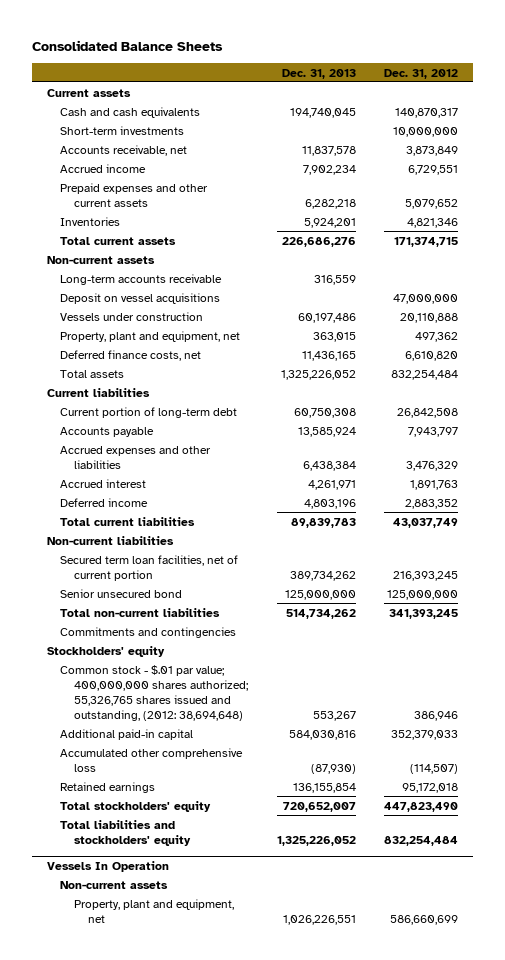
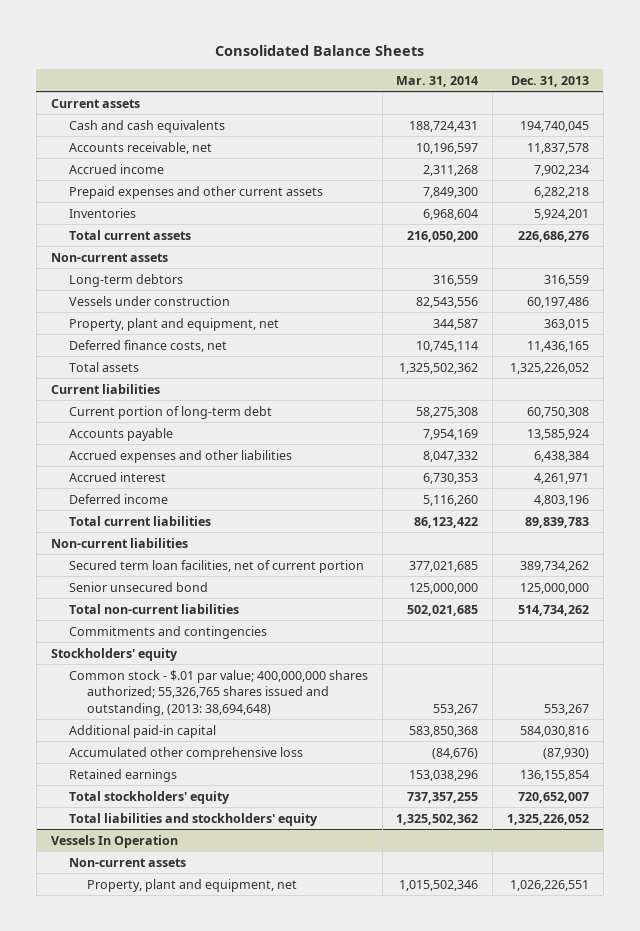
[384,68,459,79] Dec. 31, 2012 -> none
none -> [396,75,479,87] Mar. 31, 2014
[60,125,185,135] Short-term investments -> none
[60,292,221,304] Deposit on vessel acquisitions -> none
[60,273,223,285] Long-term accounts receivable -> [68,273,183,287] Long-term debtors
[60,664,249,721] Common stock - $.01 par value; 400,000,000 shares authorized; 55,326,765 shares issued and outstanding, (2012: 38,694,648) -> [68,669,368,716] Common stock - $.01 par value; 400,000,000 shares authorized; 55,326,765 shares issued and outstanding, (2013: 38,694,648)

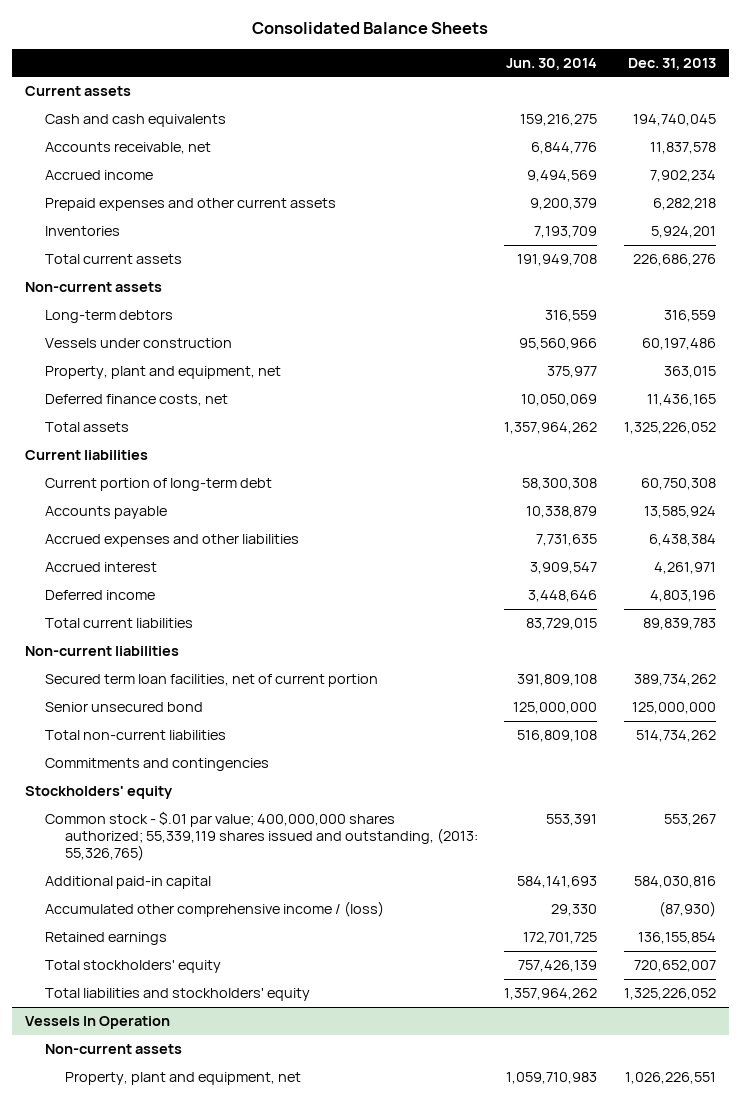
[396,75,479,87] Mar. 31, 2014 -> none
none -> [506,57,598,70] Jun. 30, 2014
[68,669,368,716] Common stock - $.01 par value; 400,000,000 shares authorized; 55,326,765 shares issued and outstanding, (2013: 38,694,648) -> [44,811,478,862] Common stock - $.01 par value; 400,000,000 shares authorized; 55,339,119 shares issued and outstanding, (2013: 55,326,765)
[68,746,303,760] Accumulated other comprehensive loss -> [44,901,384,918] Accumulated other comprehensive income / (loss)

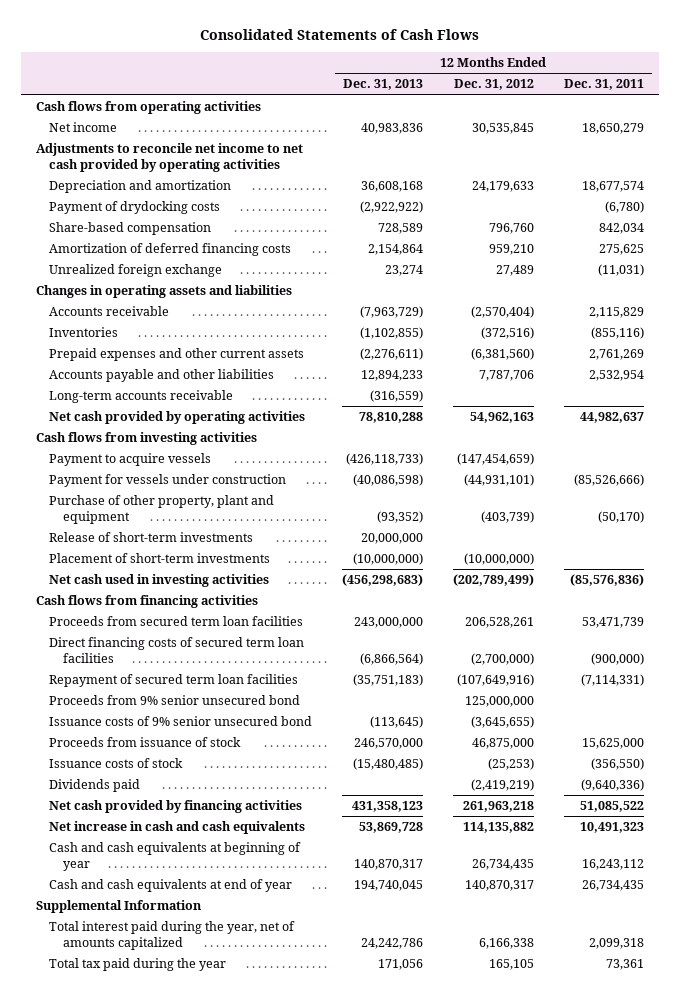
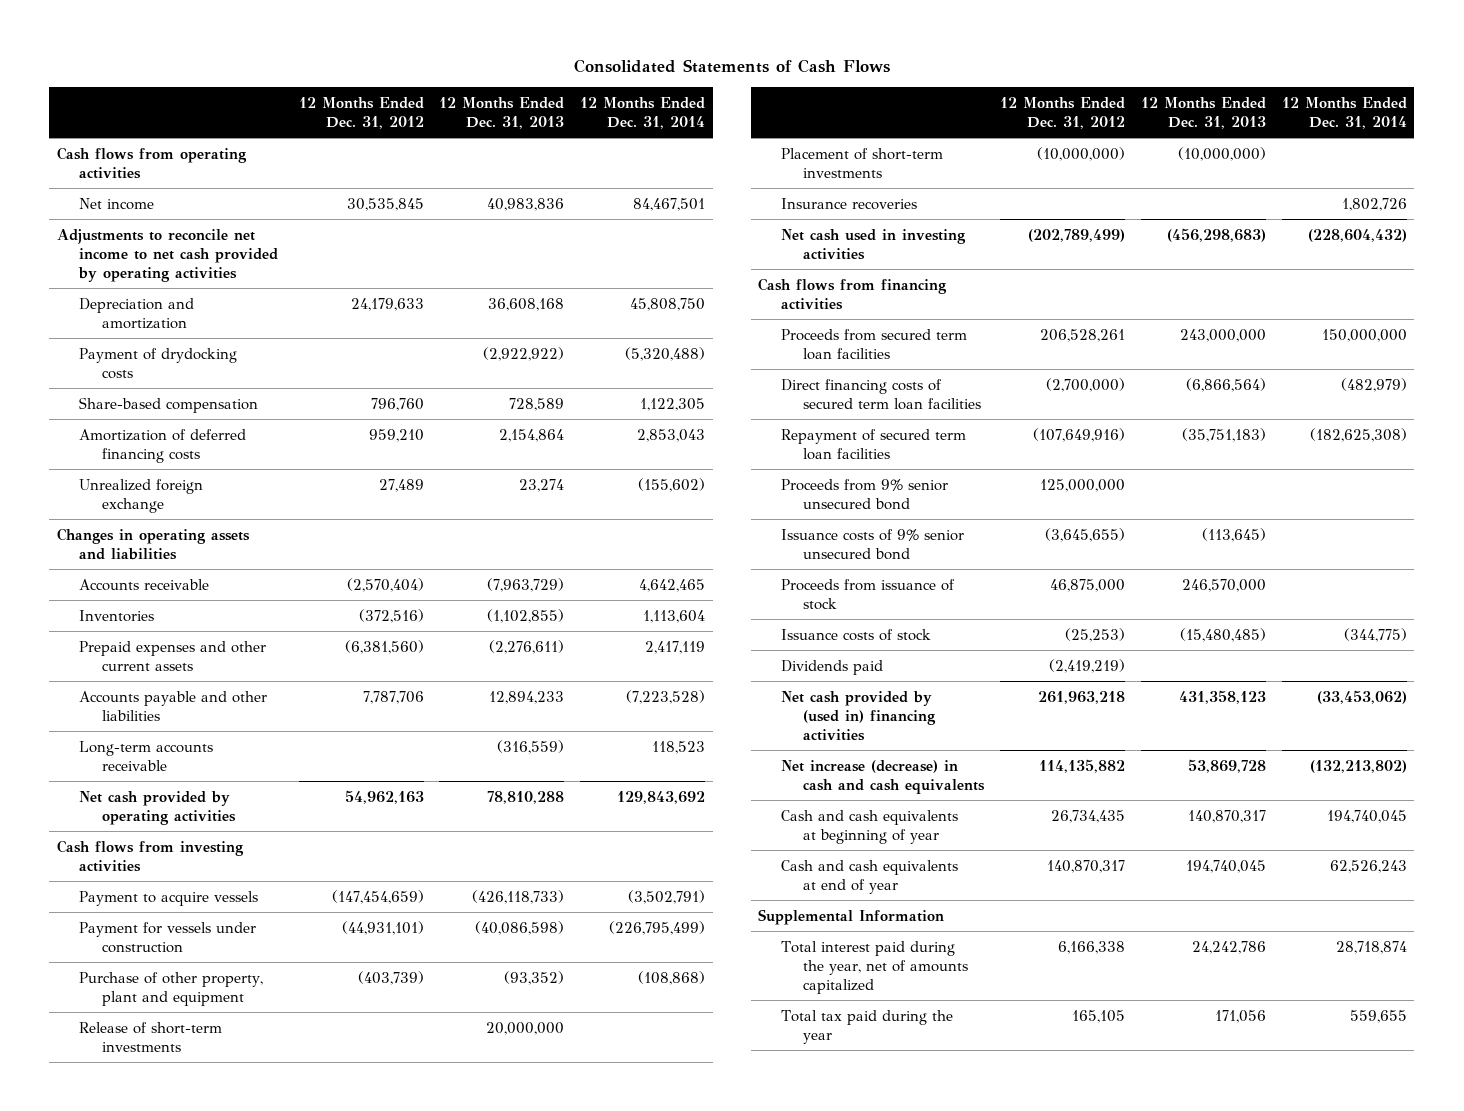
[564,79,645,91] Dec. 31, 2011 -> none
none -> [580,96,706,130] 12 Months Ended Dec. 31, 2014
none -> [780,197,917,210] Insurance recoveries
[49,800,303,814] Net cash provided by financing activities -> [780,690,937,741] Net cash provided by (used in) financing activities
[49,821,306,835] Net increase in cash and cash equivalents -> [780,759,986,794] Net increase (decrease) in cash and cash equivalents

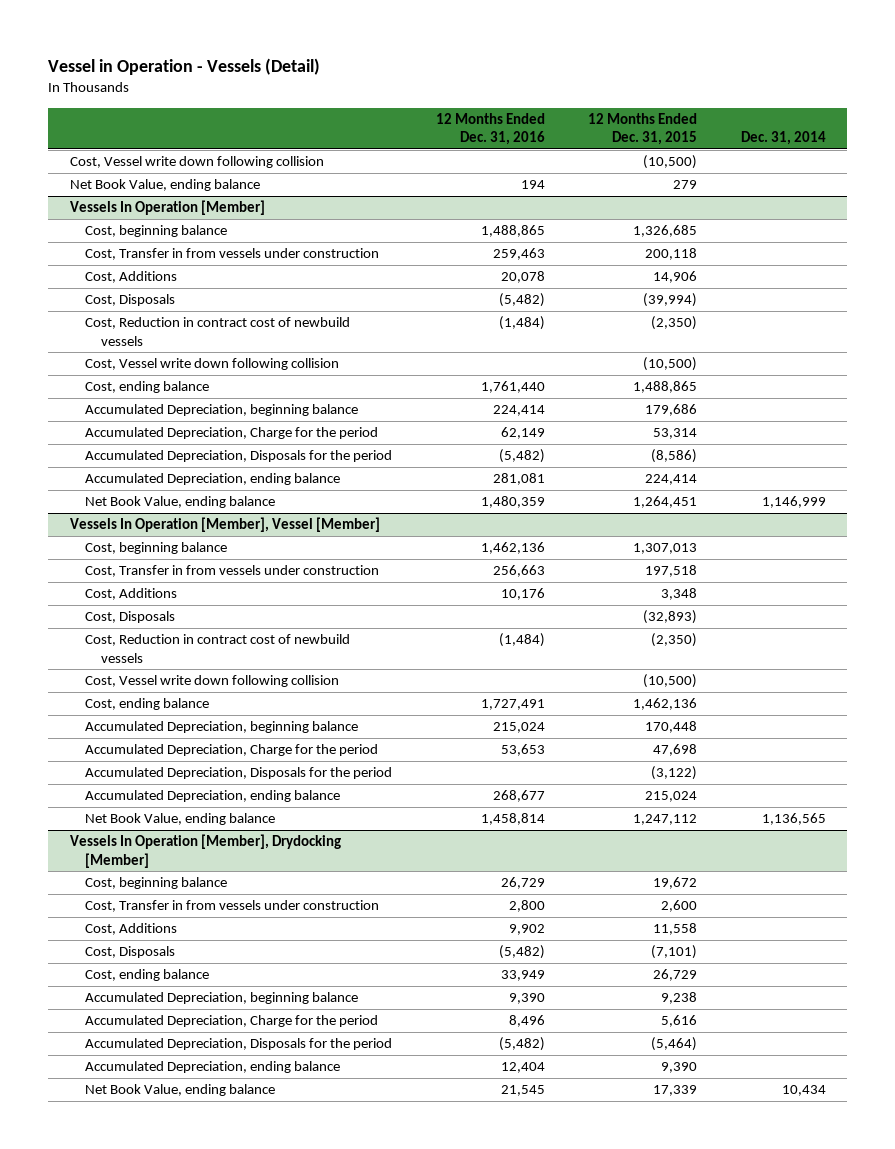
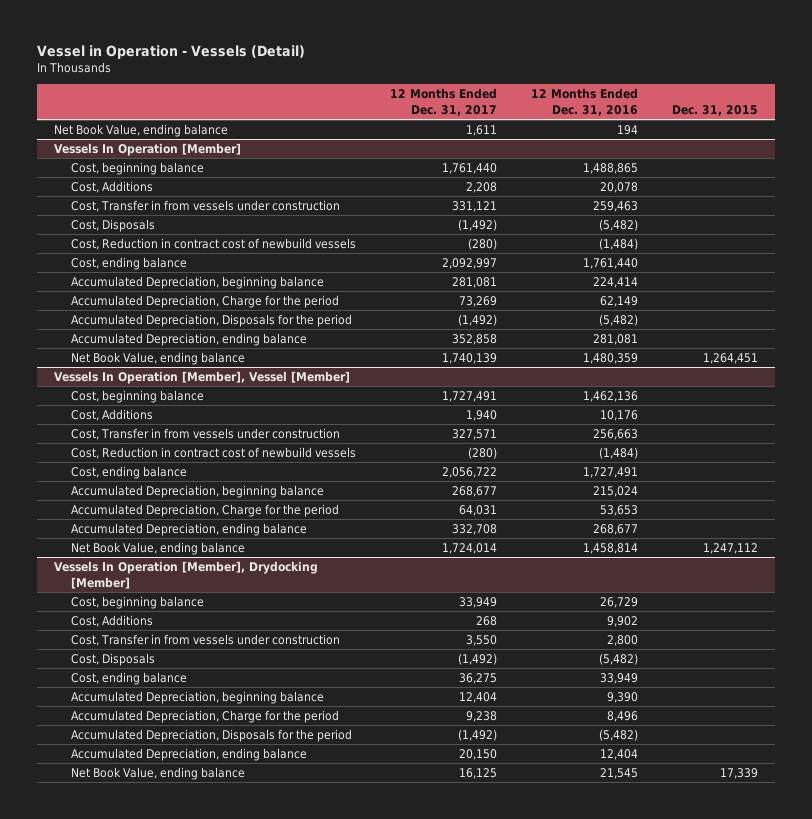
[588,112,698,146] 12 Months Ended Dec. 31, 2015 -> none
[740,131,826,146] Dec. 31, 2014 -> none
none -> [390,88,498,117] 12 Months Ended Dec. 31, 2017
none -> [671,105,758,117] Dec. 31, 2015
[69,156,324,169] Cost, Vessel write down following collision -> none
[85,248,380,261] Cost, Transfer in from vessels under construction -> [71,200,341,213] Cost, Transfer in from vessels under construction
[85,358,340,371] Cost, Vessel write down following collision -> none
[85,611,176,624] Cost, Disposals -> none
[85,565,380,578] Cost, Transfer in from vessels under construction -> [71,428,341,441] Cost, Transfer in from vessels under construction
[85,675,340,688] Cost, Vessel write down following collision -> none
[85,767,393,780] Accumulated Depreciation, Disposals for the period -> none
[85,900,380,913] Cost, Transfer in from vessels under construction -> [71,634,341,647] Cost, Transfer in from vessels under construction

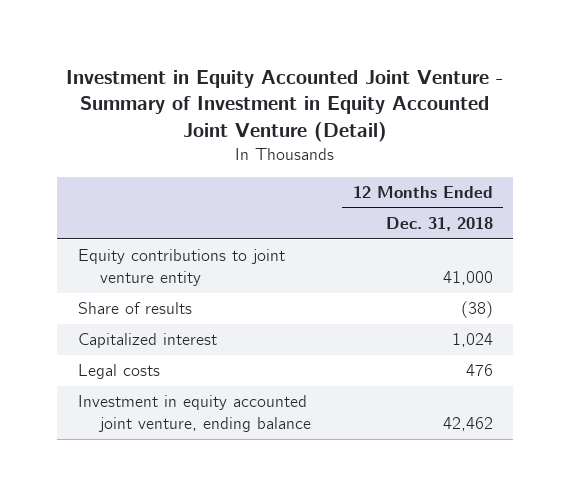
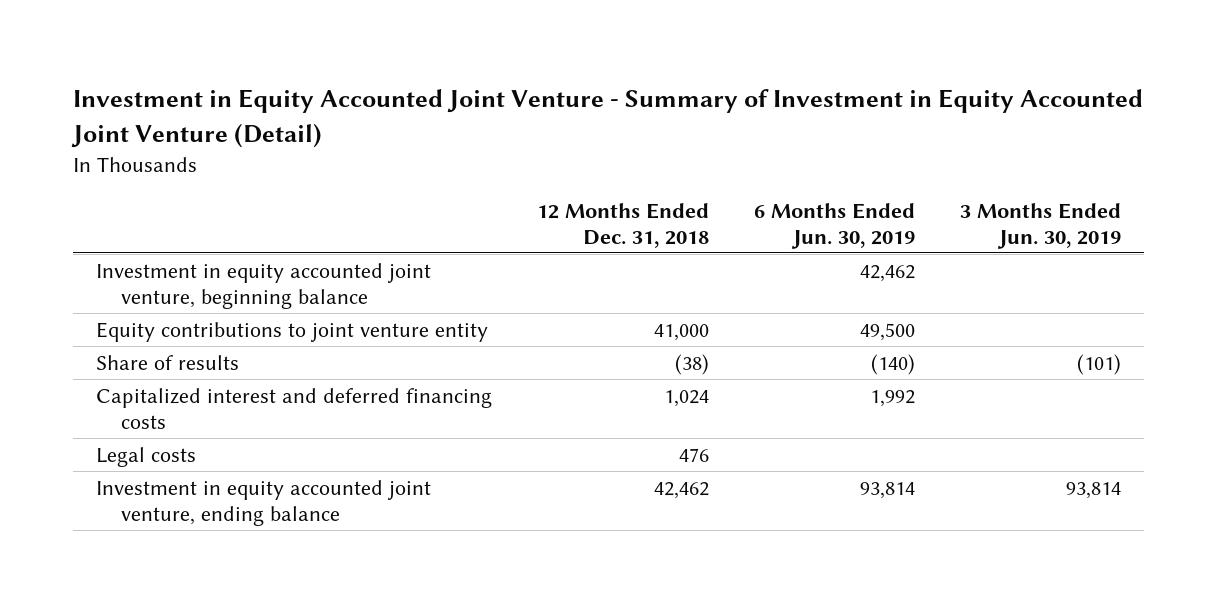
none -> [753,202,915,249] 6 Months Ended Jun. 30, 2019
none -> [959,202,1121,249] 3 Months Ended Jun. 30, 2019
none -> [95,262,431,309] Investment in equity accounted joint venture, beginning balance
[77,333,217,349] Capitalized interest -> [95,387,492,429] Capitalized interest and deferred financing costs

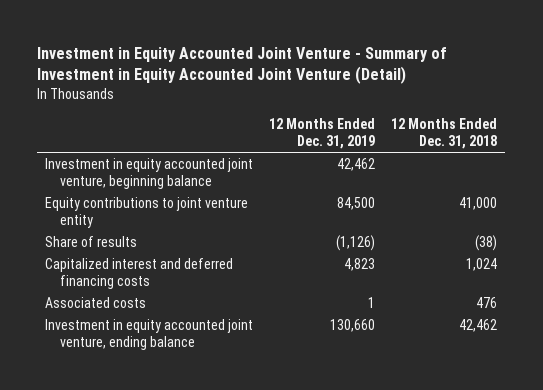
[753,202,915,249] 6 Months Ended Jun. 30, 2019 -> none
[959,202,1121,249] 3 Months Ended Jun. 30, 2019 -> none
none -> [269,118,376,150] 12 Months Ended Dec. 31, 2019
[95,446,196,467] Legal costs -> [45,297,147,309] Associated costs

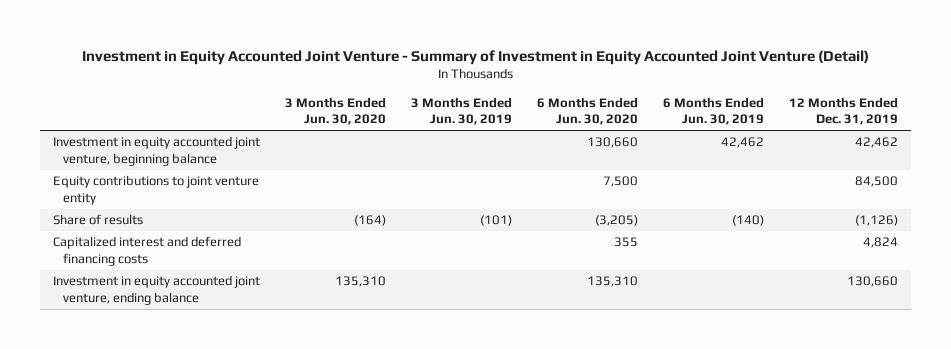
[391,118,498,150] 12 Months Ended Dec. 31, 2018 -> none
none -> [284,96,386,126] 3 Months Ended Jun. 30, 2020
none -> [411,96,513,126] 3 Months Ended Jun. 30, 2019
none -> [537,96,639,126] 6 Months Ended Jun. 30, 2020
none -> [663,96,765,126] 6 Months Ended Jun. 30, 2019
[45,297,147,309] Associated costs -> none
[344,258,376,272] 4,823 -> [863,237,899,249] 4,824

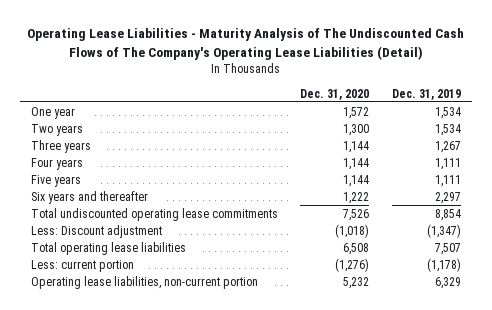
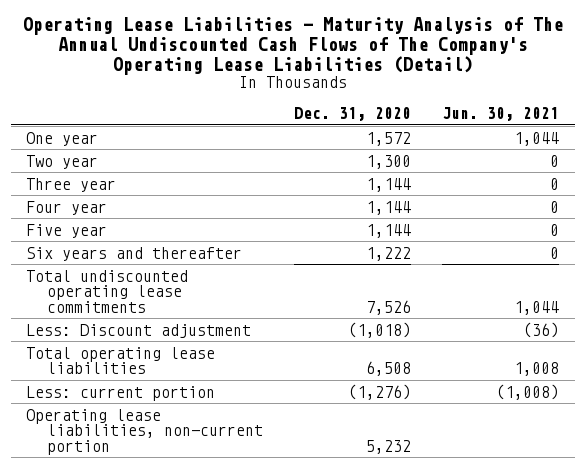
[26,28,464,60] Operating Lease Liabilities - Maturity Analysis of The Undiscounted Cash Flows of The Company's Operating Lease Liabilities (Detail) -> [22,16,563,75] Operating Lease Liabilities - Maturity Analysis of The Annual Undiscounted Cash Flows of The Company's Operating Lease Liabilities (Detail)
[391,88,461,100] Dec. 31, 2019 -> none
none -> [441,106,559,121] Jun. 30, 2021
[30,174,81,187] Five years -> none
none -> [26,154,99,169] Two year
[30,123,83,136] Two years -> [26,177,117,192] Three year
[343,123,370,136] 1,300 -> [365,177,411,192] 1,144
[30,139,91,153] Three years -> [26,200,108,215] Four year
[30,157,83,170] Four years -> [26,223,108,238] Five year

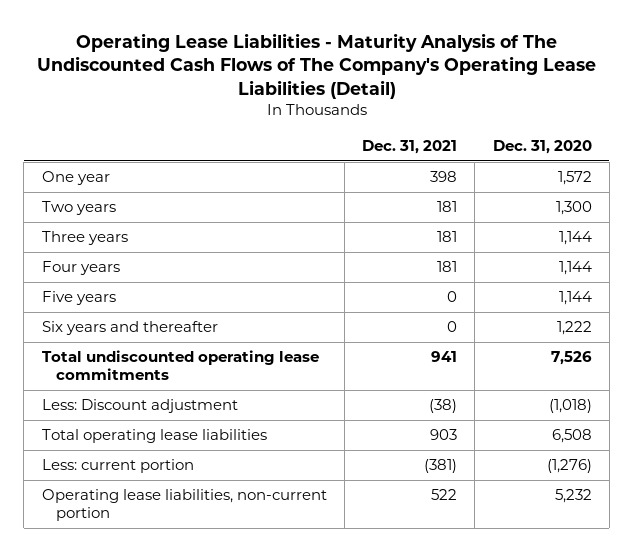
[22,16,563,75] Operating Lease Liabilities - Maturity Analysis of The Annual Undiscounted Cash Flows of The Company's Operating Lease Liabilities (Detail) -> [36,32,596,99] Operating Lease Liabilities - Maturity Analysis of The Undiscounted Cash Flows of The Company's Operating Lease Liabilities (Detail)
[441,106,559,121] Jun. 30, 2021 -> none
none -> [362,139,458,154] Dec. 31, 2021
[26,154,99,169] Two year -> none
[26,177,117,192] Three year -> [41,201,116,216] Two years
[365,177,411,192] 1,144 -> [555,201,592,216] 1,300
[26,200,108,215] Four year -> [41,231,128,246] Three years
[26,223,108,238] Five year -> [41,261,120,276] Four years
none -> [41,291,116,306] Five years

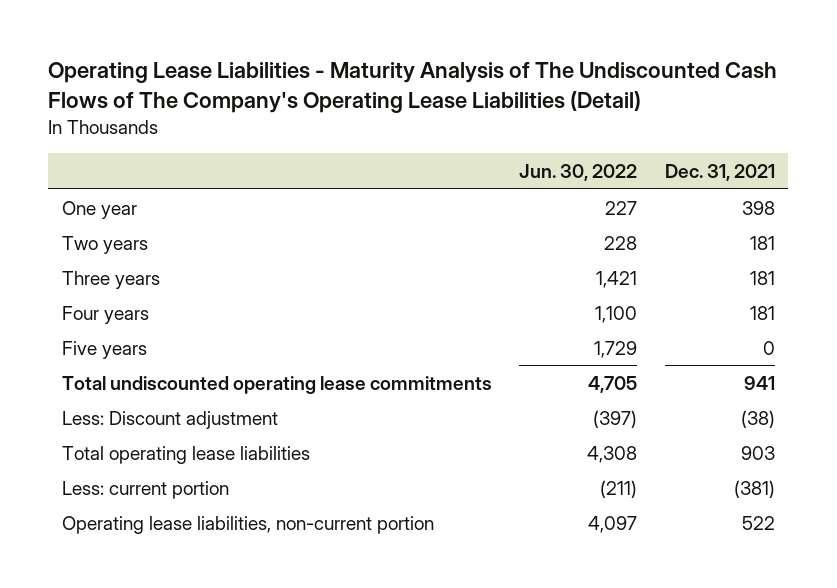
[492,139,592,154] Dec. 31, 2020 -> none
none -> [519,164,638,182] Jun. 30, 2022
[41,321,218,336] Six years and thereafter -> none

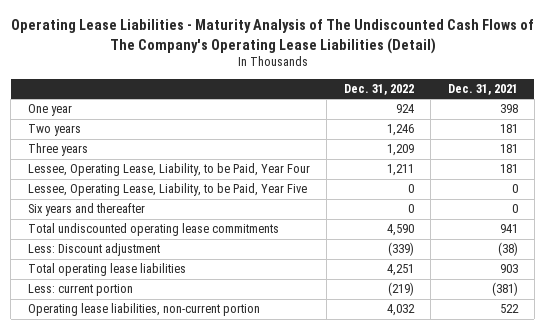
[519,164,638,182] Jun. 30, 2022 -> none
none -> [343,83,414,95] Dec. 31, 2022
[62,305,150,324] Four years -> [27,163,310,177] Lessee, Operating Lease, Liability, to be Paid, Year Four
[62,340,148,359] Five years -> [27,183,307,197] Lessee, Operating Lease, Liability, to be Paid, Year Five
none -> [27,203,145,217] Six years and thereafter

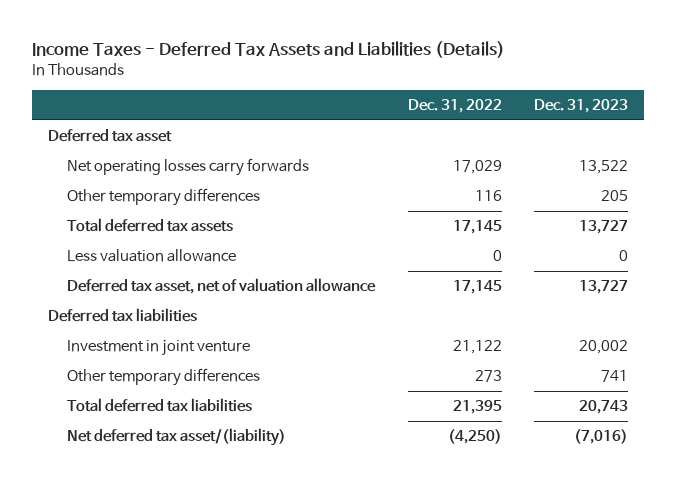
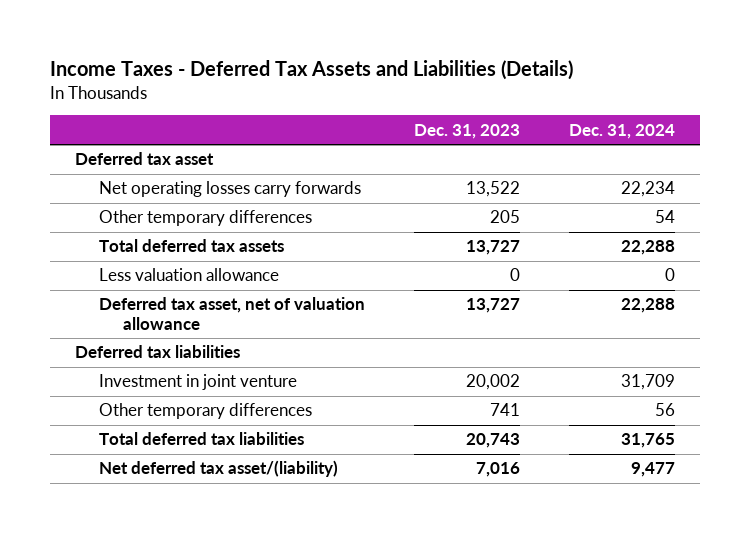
[407,98,502,113] Dec. 31, 2022 -> none
none -> [569,123,676,139] Dec. 31, 2024
[574,429,629,445] (7,016) -> [476,462,521,478] 7,016

